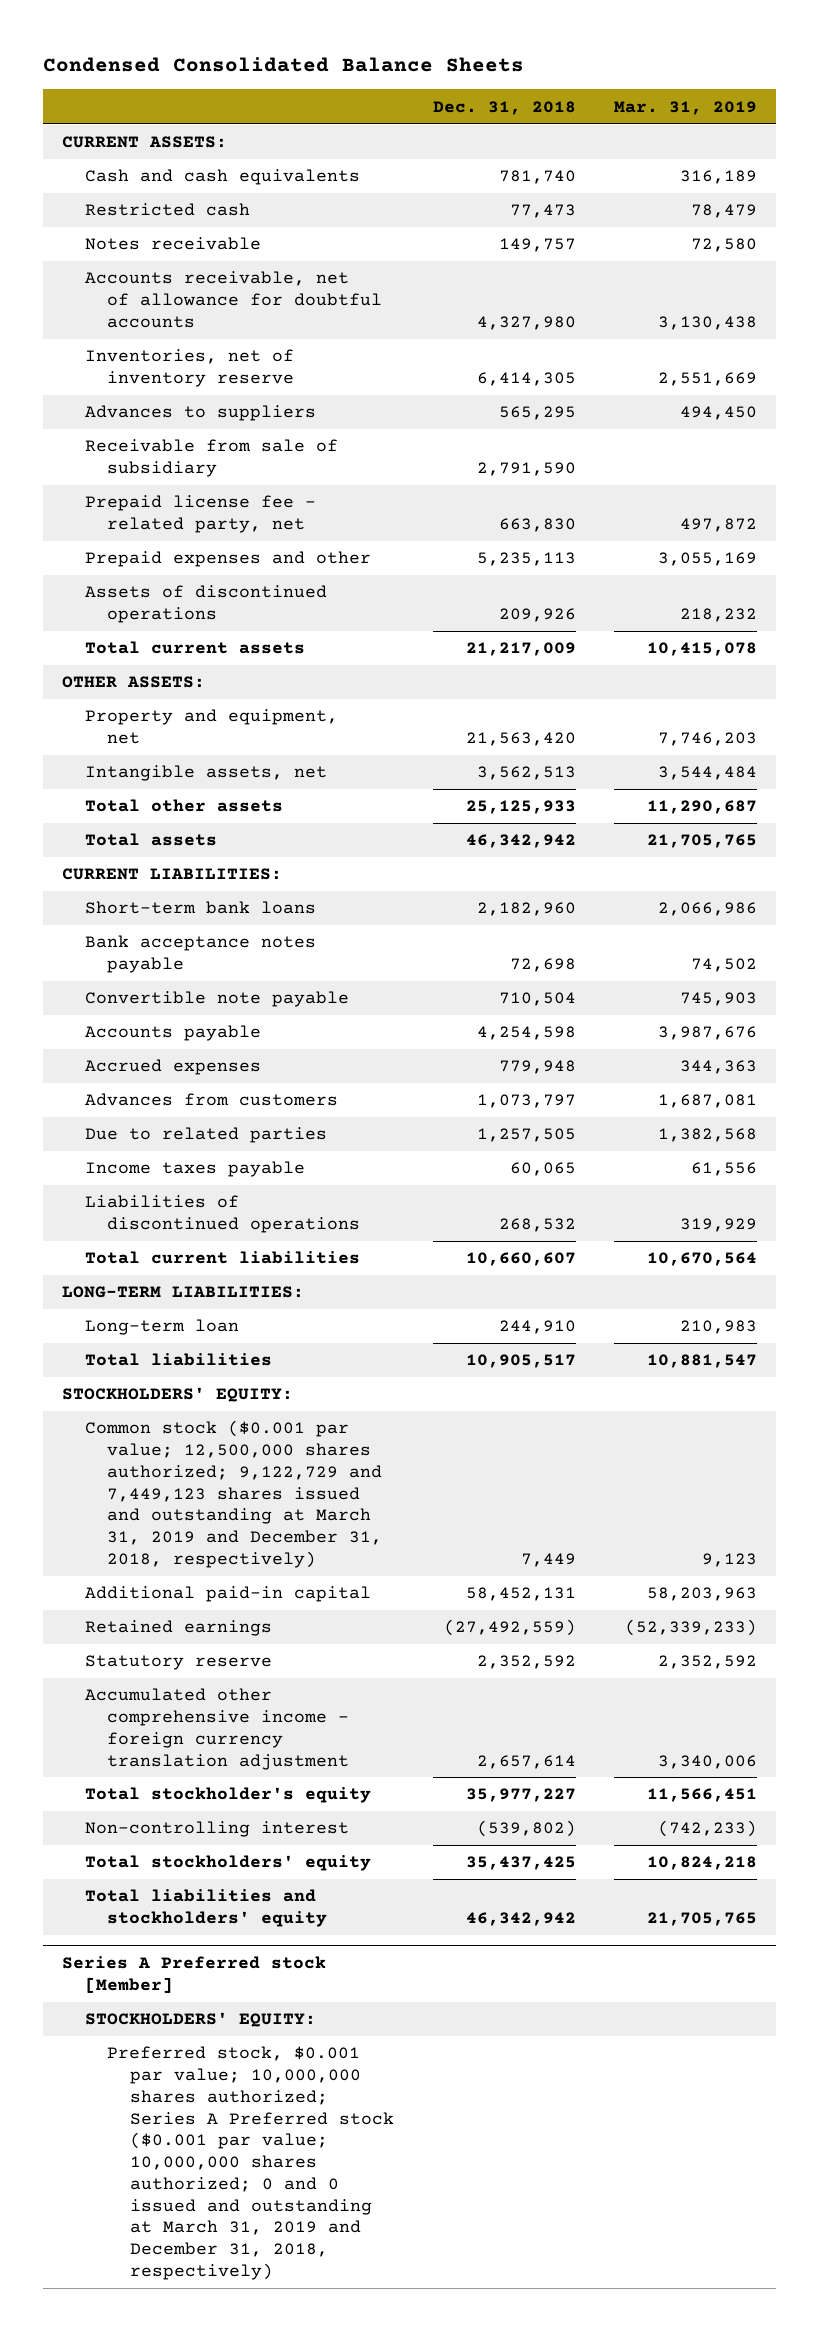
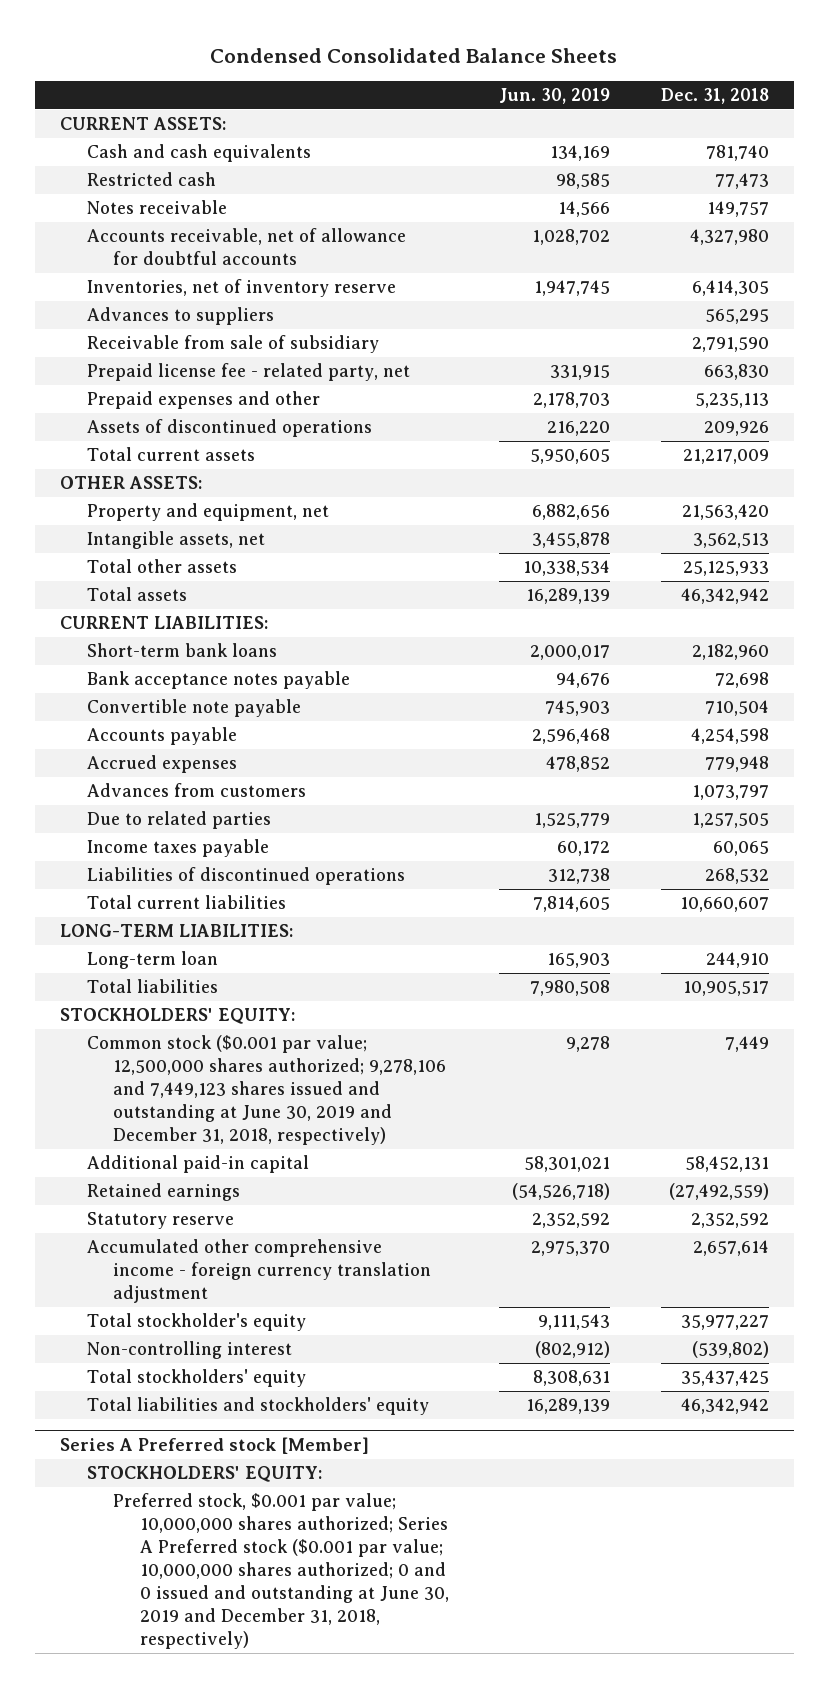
[613,100,757,115] Mar. 31, 2019 -> none
none -> [499,88,611,105] Jun. 30, 2019
[84,1420,383,1568] Common stock ($0.001 par value; 12,500,000 shares authorized; 9,122,729 and 7,449,123 shares issued and outstanding at March 31, 2019 and December 31, 2018, respectively) -> [86,1035,447,1146] Common stock ($0.001 par value; 12,500,000 shares authorized; 9,278,106 and 7,449,123 shares issued and outstanding at June 30, 2019 and December 31, 2018, respectively)
[107,2046,395,2280] Preferred stock, $0.001 par value; 10,000,000 shares authorized; Series A Preferred stock ($0.001 par value; 10,000,000 shares authorized; 0 and 0 issued and outstanding at March 31, 2019 and December 31, 2018, respectively) -> [113,1493,449,1650] Preferred stock, $0.001 par value; 10,000,000 shares authorized; Series A Preferred stock ($0.001 par value; 10,000,000 shares authorized; 0 and 0 issued and outstanding at June 30, 2019 and December 31, 2018, respectively)

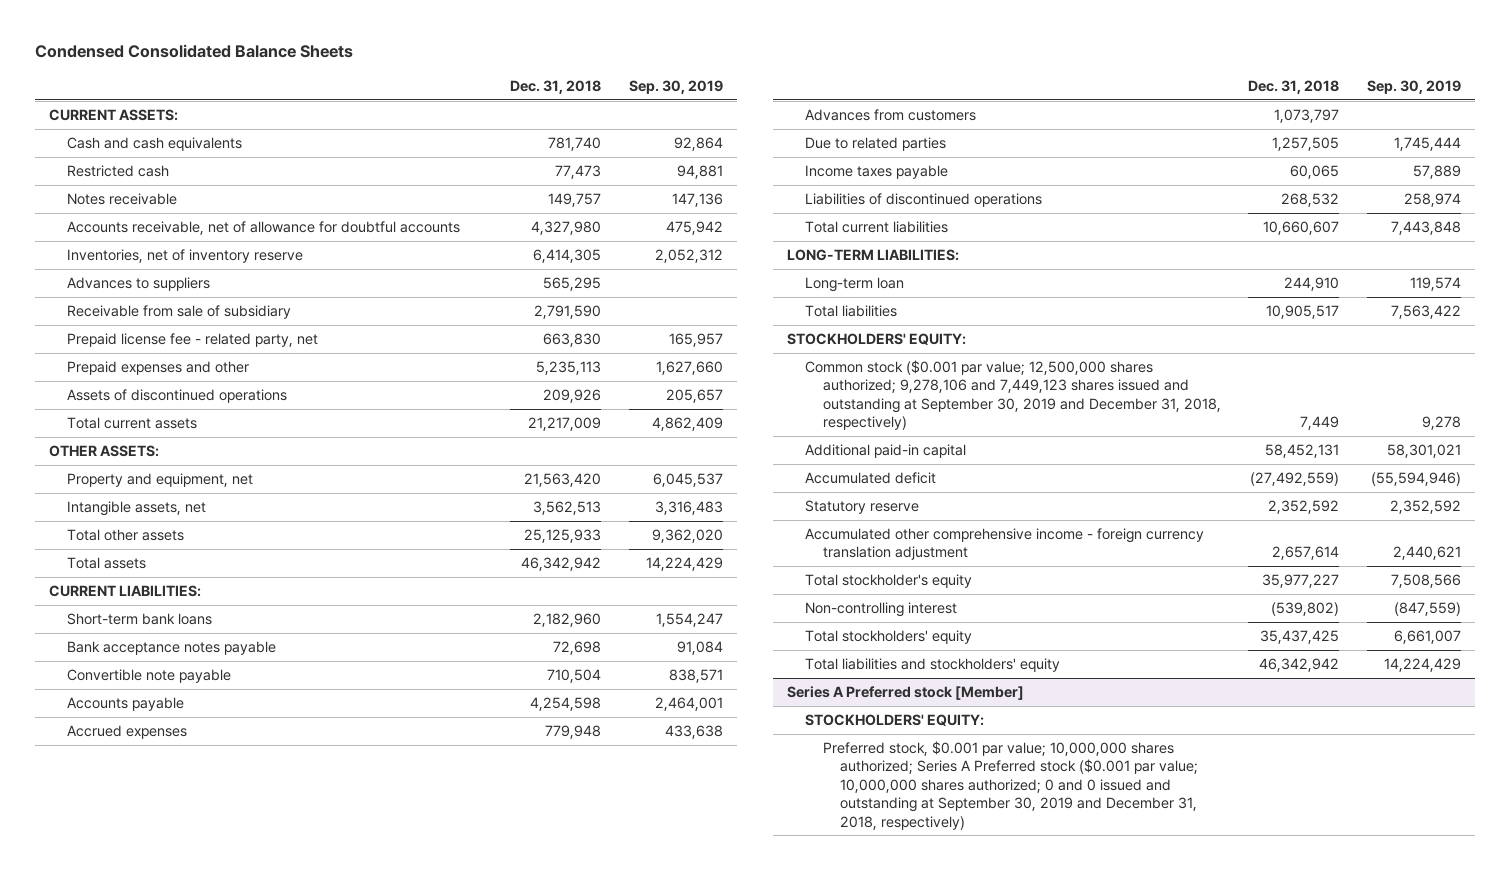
[499,88,611,105] Jun. 30, 2019 -> none
none -> [628,79,723,94] Sep. 30, 2019
[86,1035,447,1146] Common stock ($0.001 par value; 12,500,000 shares authorized; 9,278,106 and 7,449,123 shares issued and outstanding at June 30, 2019 and December 31, 2018, respectively) -> [804,359,1221,431] Common stock ($0.001 par value; 12,500,000 shares authorized; 9,278,106 and 7,449,123 shares issued and outstanding at September 30, 2019 and December 31, 2018, respectively)
[86,1183,240,1202] Retained earnings -> [804,471,936,484] Accumulated deficit
[113,1493,449,1650] Preferred stock, $0.001 par value; 10,000,000 shares authorized; Series A Preferred stock ($0.001 par value; 10,000,000 shares authorized; 0 and 0 issued and outstanding at June 30, 2019 and December 31, 2018, respectively) -> [822,740,1199,830] Preferred stock, $0.001 par value; 10,000,000 shares authorized; Series A Preferred stock ($0.001 par value; 10,000,000 shares authorized; 0 and 0 issued and outstanding at September 30, 2019 and December 31, 2018, respectively)

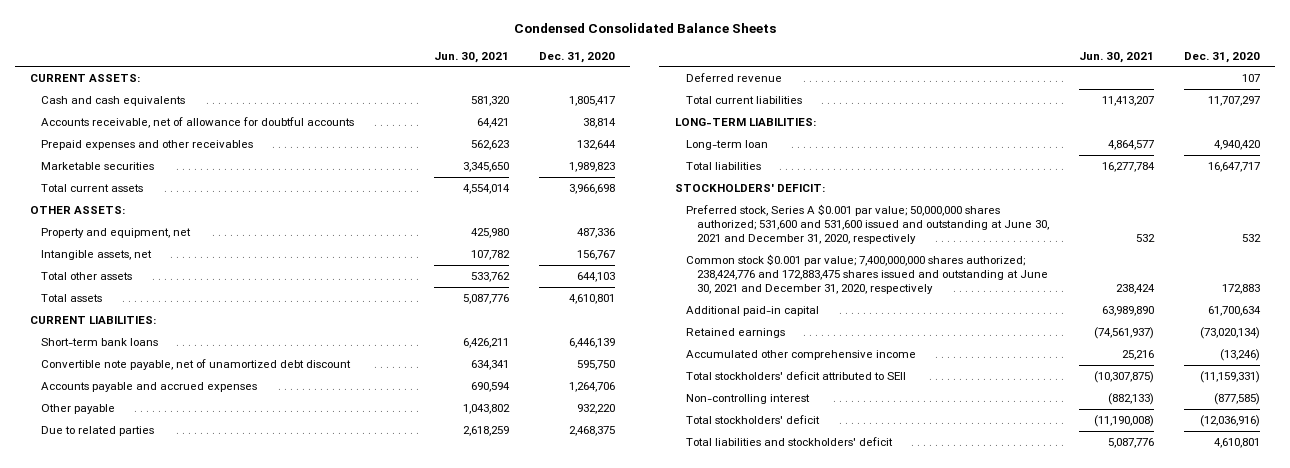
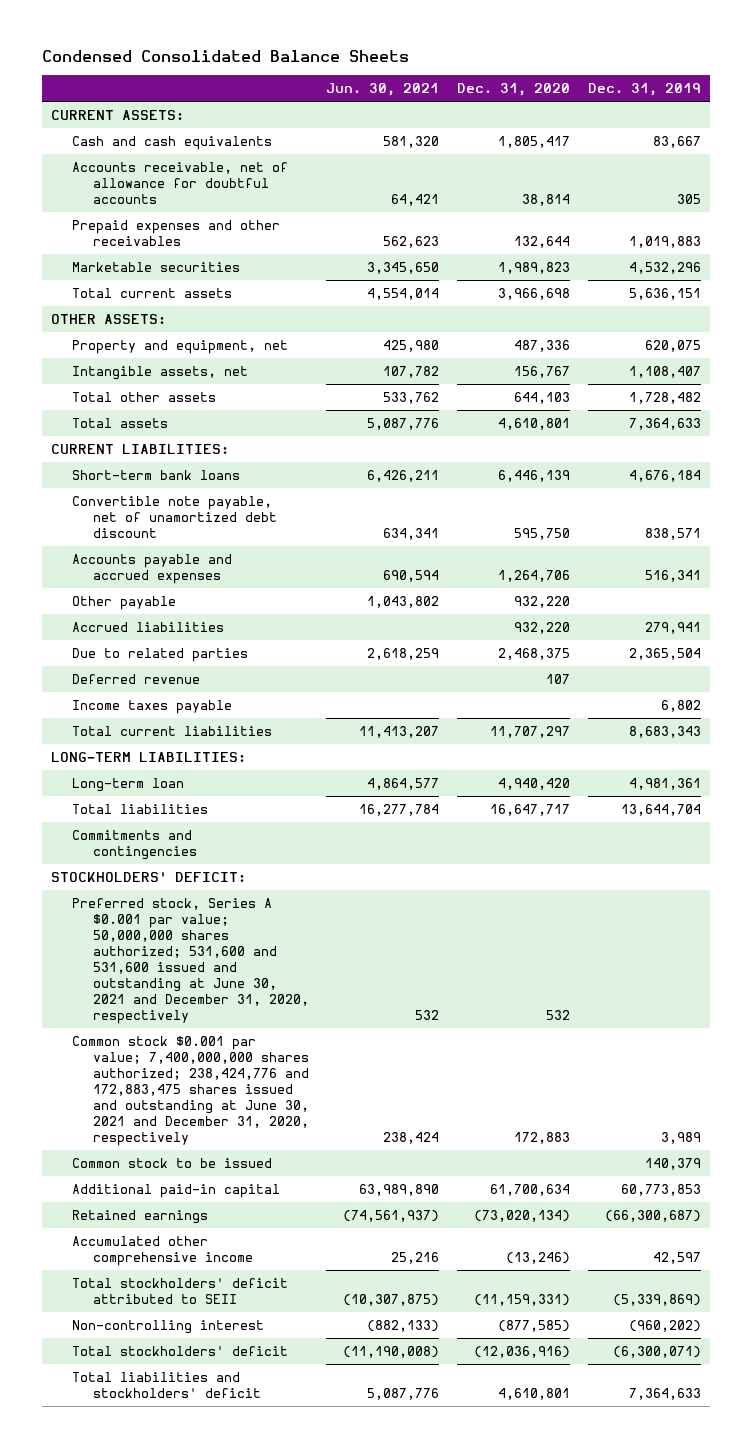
none -> [587,83,701,97] Dec. 31, 2019
none -> [71,621,224,632] Accrued liabilities
none -> [71,699,232,714] Income taxes payable
none -> [71,829,197,860] Commitments and contingencies
none -> [71,1157,272,1168] Common stock to be issued

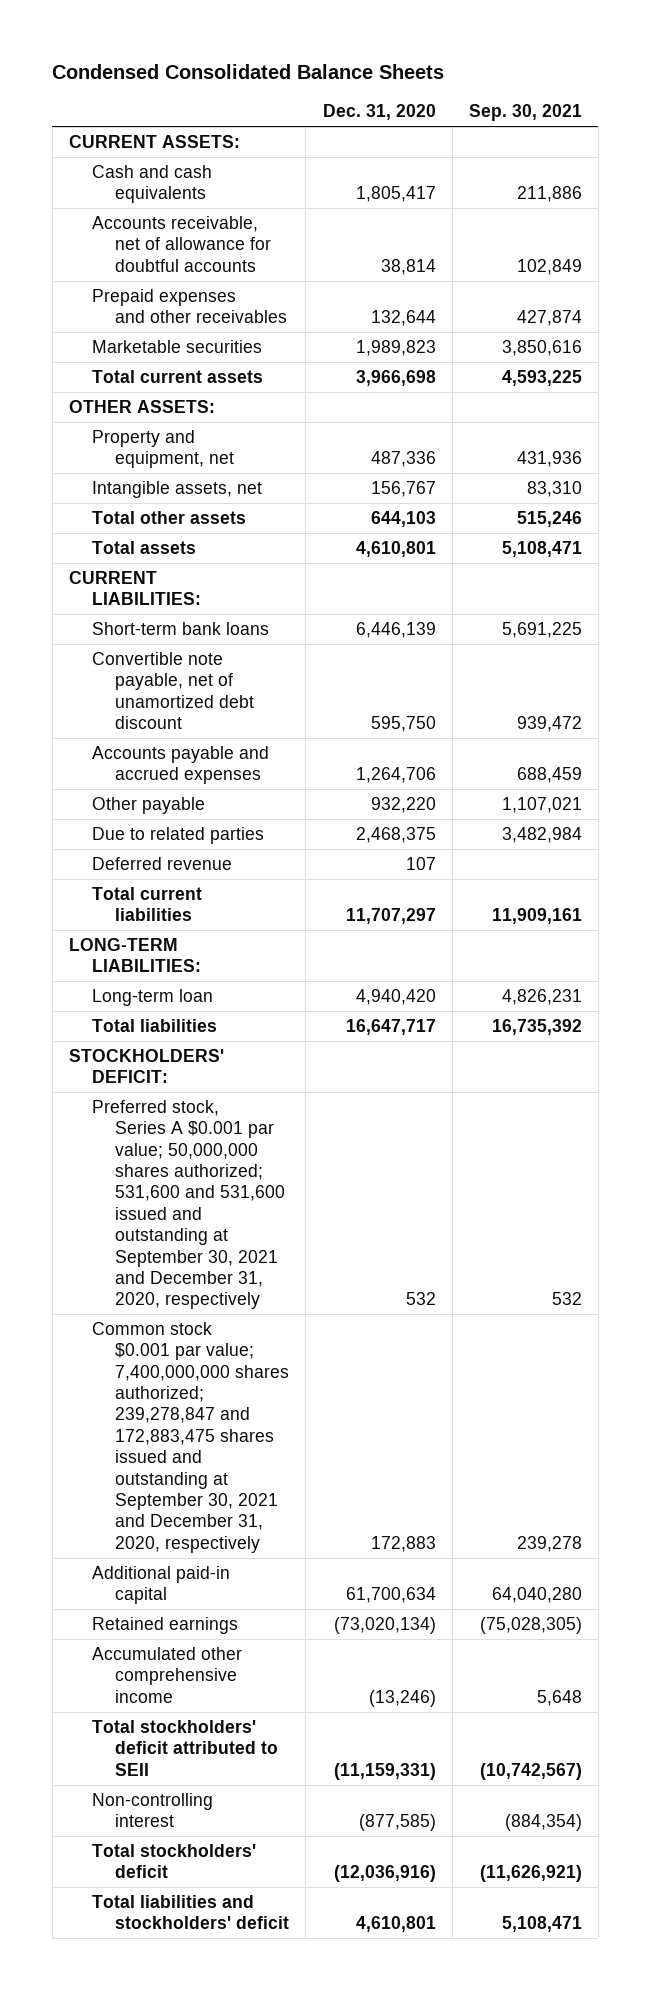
[326,83,440,97] Jun. 30, 2021 -> none
[587,83,701,97] Dec. 31, 2019 -> none
none -> [468,104,582,122] Sep. 30, 2021
[71,621,224,632] Accrued liabilities -> none
[71,699,232,714] Income taxes payable -> none
[71,829,197,860] Commitments and contingencies -> none
[71,1157,272,1168] Common stock to be issued -> none
[71,897,309,1025] Preferred stock, Series A $0.001 par value; 50,000,000 shares authorized; 531,600 and 531,600 issued and outstanding at June 30, 2021 and December 31, 2020, respectively -> [91,1099,286,1310] Preferred stock, Series A $0.001 par value; 50,000,000 shares authorized; 531,600 and 531,600 issued and outstanding at September 30, 2021 and December 31, 2020, respectively
[71,1035,309,1147] Common stock $0.001 par value; 7,400,000,000 shares authorized; 238,424,776 and 172,883,475 shares issued and outstanding at June 30, 2021 and December 31, 2020, respectively -> [91,1321,290,1553] Common stock $0.001 par value; 7,400,000,000 shares authorized; 239,278,847 and 172,883,475 shares issued and outstanding at September 30, 2021 and December 31, 2020, respectively

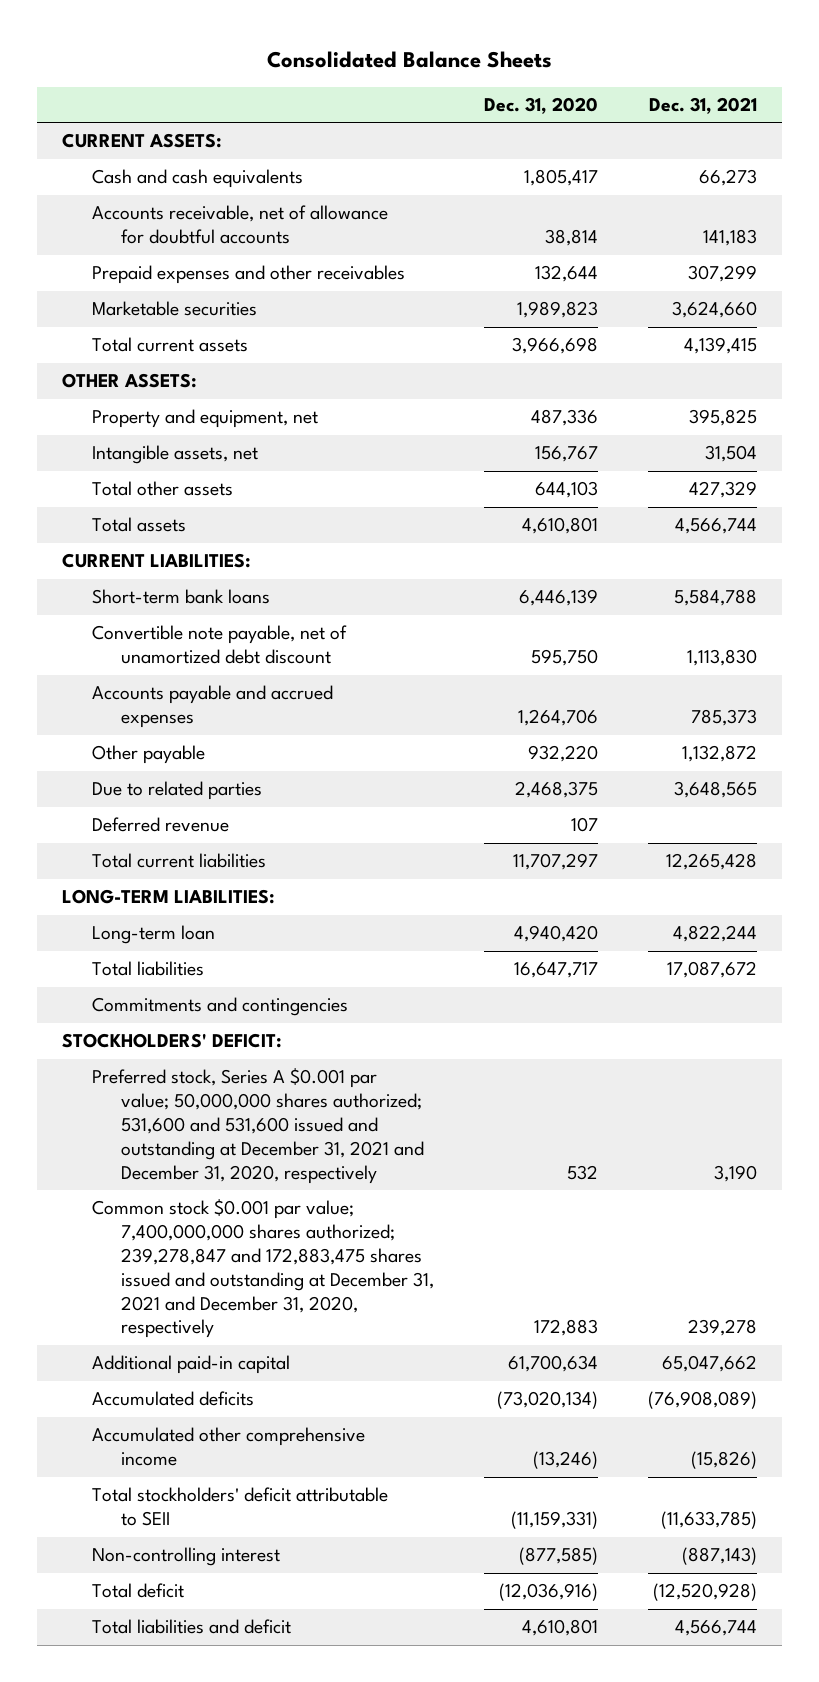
[52,63,445,79] Condensed Consolidated Balance Sheets -> [266,51,552,69] Consolidated Balance Sheets
[468,104,582,122] Sep. 30, 2021 -> none
none -> [649,96,758,114] Dec. 31, 2021
none -> [91,997,348,1017] Commitments and contingencies
[91,1099,286,1310] Preferred stock, Series A $0.001 par value; 50,000,000 shares authorized; 531,600 and 531,600 issued and outstanding at September 30, 2021 and December 31, 2020, respectively -> [91,1068,424,1184] Preferred stock, Series A $0.001 par value; 50,000,000 shares authorized; 531,600 and 531,600 issued and outstanding at December 31, 2021 and December 31, 2020, respectively
[91,1321,290,1553] Common stock $0.001 par value; 7,400,000,000 shares authorized; 239,278,847 and 172,883,475 shares issued and outstanding at September 30, 2021 and December 31, 2020, respectively -> [91,1199,434,1339] Common stock $0.001 par value; 7,400,000,000 shares authorized; 239,278,847 and 172,883,475 shares issued and outstanding at December 31, 2021 and December 31, 2020, respectively
[91,1616,238,1634] Retained earnings -> [91,1391,254,1407] Accumulated deficits
[91,1719,279,1776] Total stockholders' deficit attributed to SEII -> [91,1487,388,1527] Total stockholders' deficit attributable to SEII
[91,1843,256,1879] Total stockholders' deficit -> [91,1583,184,1599] Total deficit
[91,1894,290,1930] Total liabilities and stockholders' deficit -> [91,1619,291,1635] Total liabilities and deficit

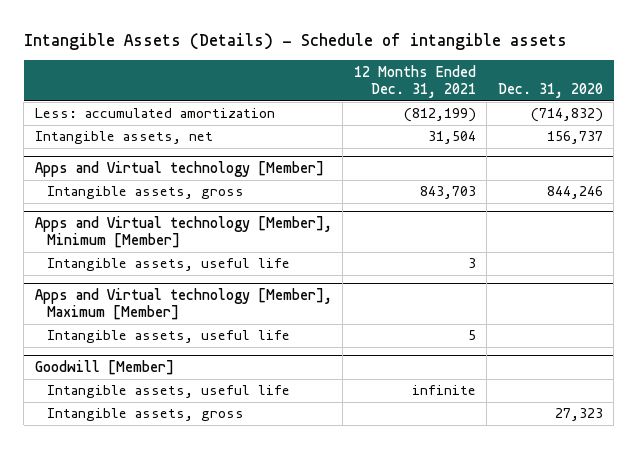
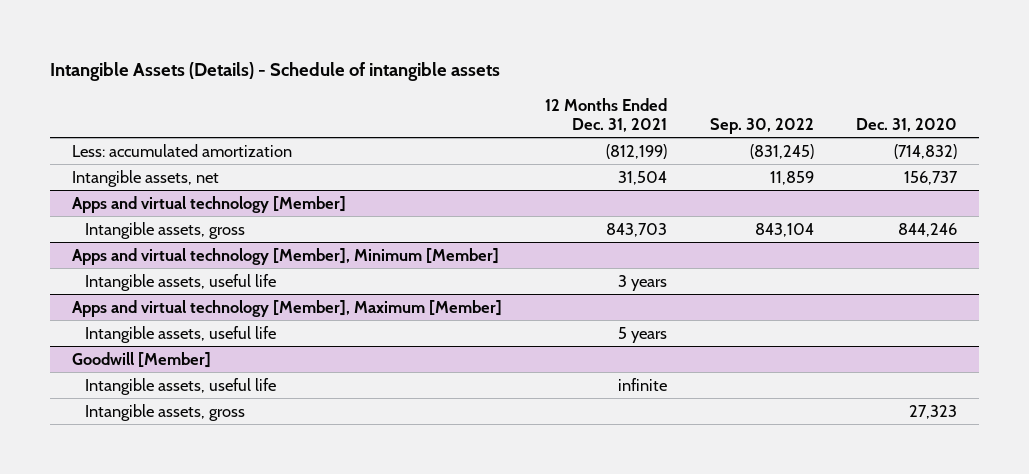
none -> [709,118,814,135] Sep. 30, 2022
[34,161,324,178] Apps and Virtual technology [Member] -> [71,195,346,213] Apps and virtual technology [Member]
[34,216,332,249] Apps and Virtual technology [Member], Minimum [Member] -> [71,247,499,265] Apps and virtual technology [Member], Minimum [Member]
[467,258,476,269] 3 -> [617,274,667,291] 3 years
[34,288,332,321] Apps and Virtual technology [Member], Maximum [Member] -> [71,299,502,317] Apps and virtual technology [Member], Maximum [Member]
[467,330,476,341] 5 -> [617,326,667,343] 5 years

